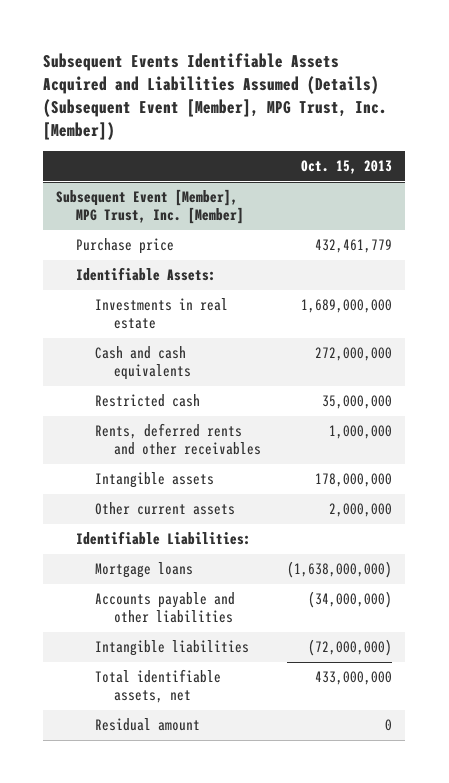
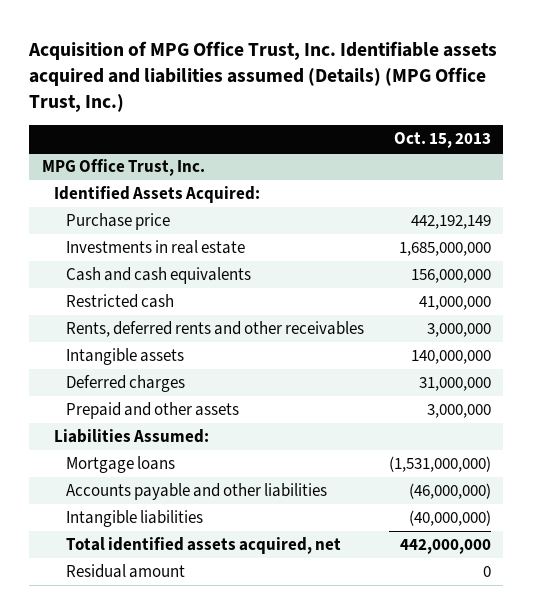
[43,52,388,141] Subsequent Events Identifiable Assets Acquired and Liabilities Assumed (Details) (Subsequent Event [Member], MPG Trust, Inc. [Member]) -> [28,40,498,113] Acquisition of MPG Office Trust, Inc. Identifiable assets acquired and liabilities assumed (Details) (MPG Office Trust, Inc.)
[56,189,244,225] Subsequent Event [Member], MPG Trust, Inc. [Member] -> none
[75,267,216,282] Identifiable Assets: -> none
none -> [41,159,205,177] MPG Office Trust, Inc.
none -> [53,186,260,204] Identified Assets Acquired:
[315,239,393,254] 432,461,779 -> [410,215,491,230] 442,192,149
[301,299,393,314] 1,689,000,000 -> [398,242,491,257] 1,685,000,000
[315,347,393,362] 272,000,000 -> [410,269,491,284] 156,000,000
[322,395,393,410] 35,000,000 -> [418,296,491,311] 41,000,000
[329,425,393,440] 1,000,000 -> [426,323,491,338] 3,000,000
[315,473,393,488] 178,000,000 -> [410,350,491,365] 140,000,000
none -> [66,375,186,393] Deferred charges
[95,502,236,516] Other current assets -> [66,402,240,420] Prepaid and other assets
[329,503,393,518] 2,000,000 -> [426,404,491,419] 3,000,000
[75,531,251,546] Identifiable Liabilities: -> [53,429,209,444] Liabilities Assumed:
[287,561,393,579] (1,638,000,000) -> [388,456,491,473] (1,531,000,000)
[308,591,393,609] (34,000,000) -> [408,483,491,500] (46,000,000)
[308,639,393,657] (72,000,000) -> [408,510,491,527] (40,000,000)
[95,669,222,704] Total identifiable assets, net -> [66,537,342,555] Total identified assets acquired, net
[315,671,393,686] 433,000,000 -> [399,539,491,555] 442,000,000

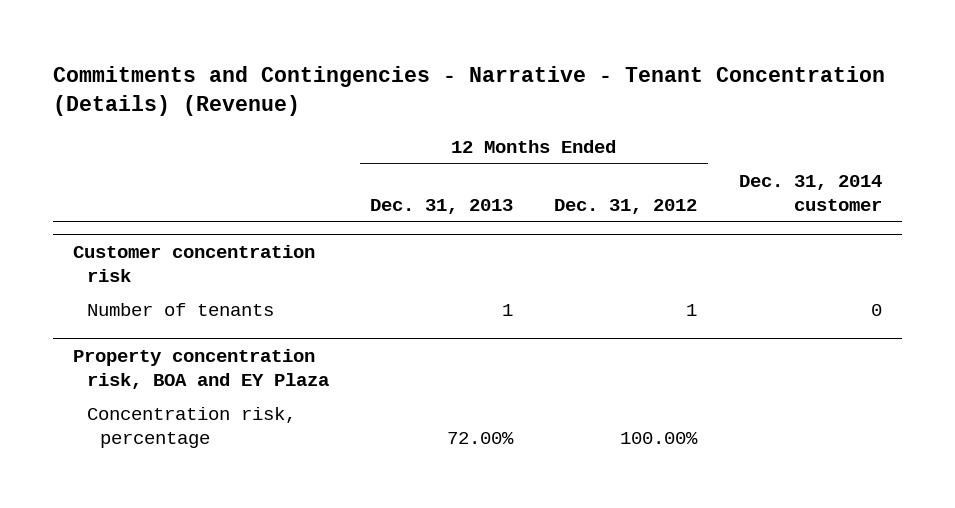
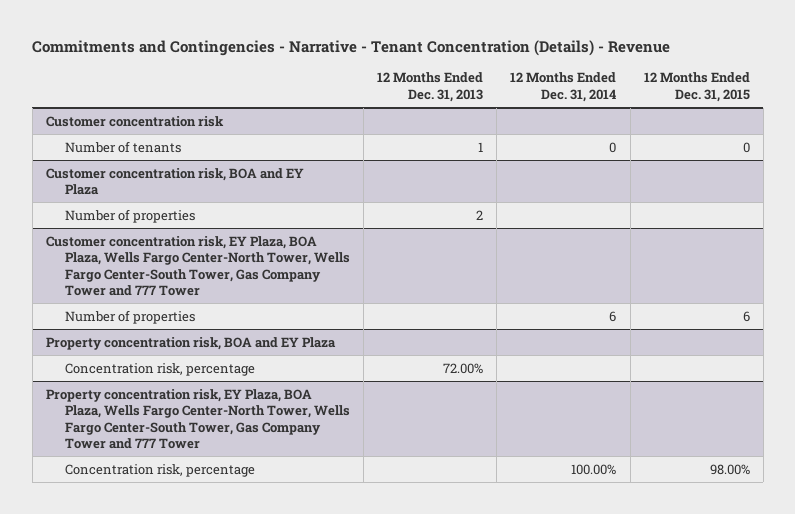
[52,65,885,117] Commitments and Contingencies - Narrative - Tenant Concentration (Details) (Revenue) -> [32,40,671,57] Commitments and Contingencies - Narrative - Tenant Concentration (Details) - Revenue
[554,199,698,215] Dec. 31, 2012 -> none
[738,175,882,212] Dec. 31, 2014 customer -> none
none -> [510,72,617,102] 12 Months Ended Dec. 31, 2014
none -> [643,72,750,102] 12 Months Ended Dec. 31, 2015
none -> [45,167,304,196] Customer concentration risk, BOA and EY Plaza
none -> [65,208,196,223] Number of properties
none -> [45,235,351,297] Customer concentration risk, EY Plaza, BOA Plaza, Wells Fargo Center-North Tower, Wells Fargo Center-South Tower, Gas Company Tower and 777 Tower
none -> [65,309,196,324] Number of properties
none -> [45,388,351,450] Property concentration risk, EY Plaza, BOA Plaza, Wells Fargo Center-North Tower, Wells Fargo Center-South Tower, Gas Company Tower and 777 Tower
none -> [65,463,256,477] Concentration risk, percentage

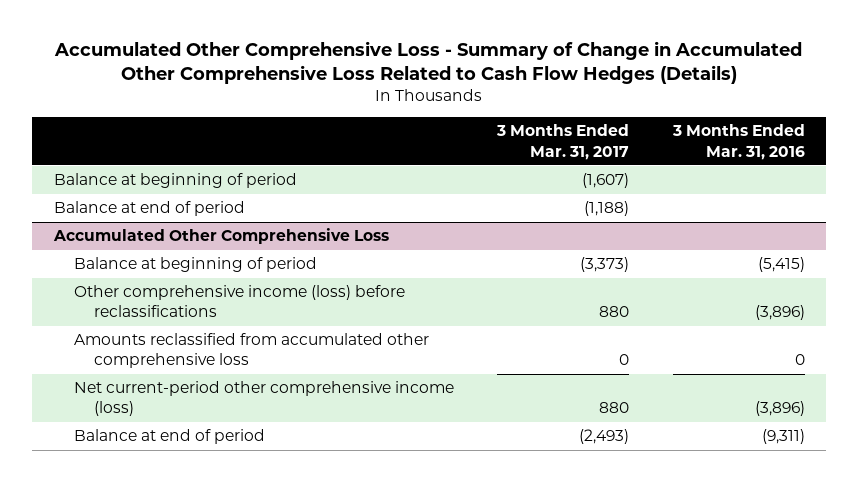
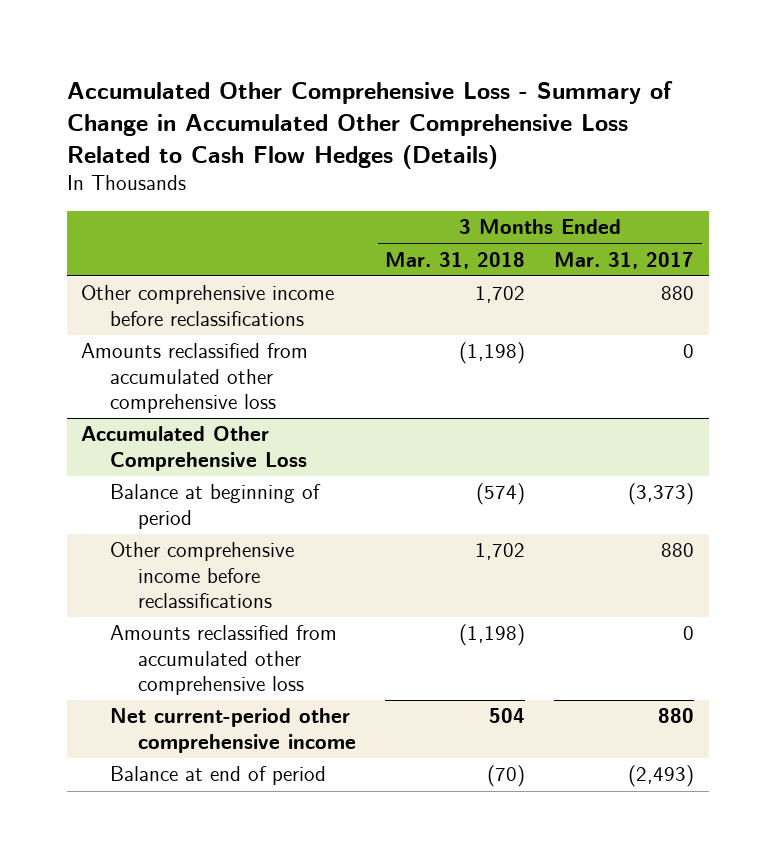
[671,124,805,160] 3 Months Ended Mar. 31, 2016 -> none
none -> [385,251,526,269] Mar. 31, 2018
[53,173,297,189] Balance at beginning of period -> none
[53,201,245,217] Balance at end of period -> none
none -> [81,285,335,326] Other comprehensive income before reclassifications
none -> [81,343,309,413] Amounts reclassified from accumulated other comprehensive loss
[73,285,405,318] Other comprehensive income (loss) before reclassifications -> [109,542,294,608] Other comprehensive income before reclassifications
[73,381,454,417] Net current-period other comprehensive income (loss) -> [109,708,357,753] Net current-period other comprehensive income

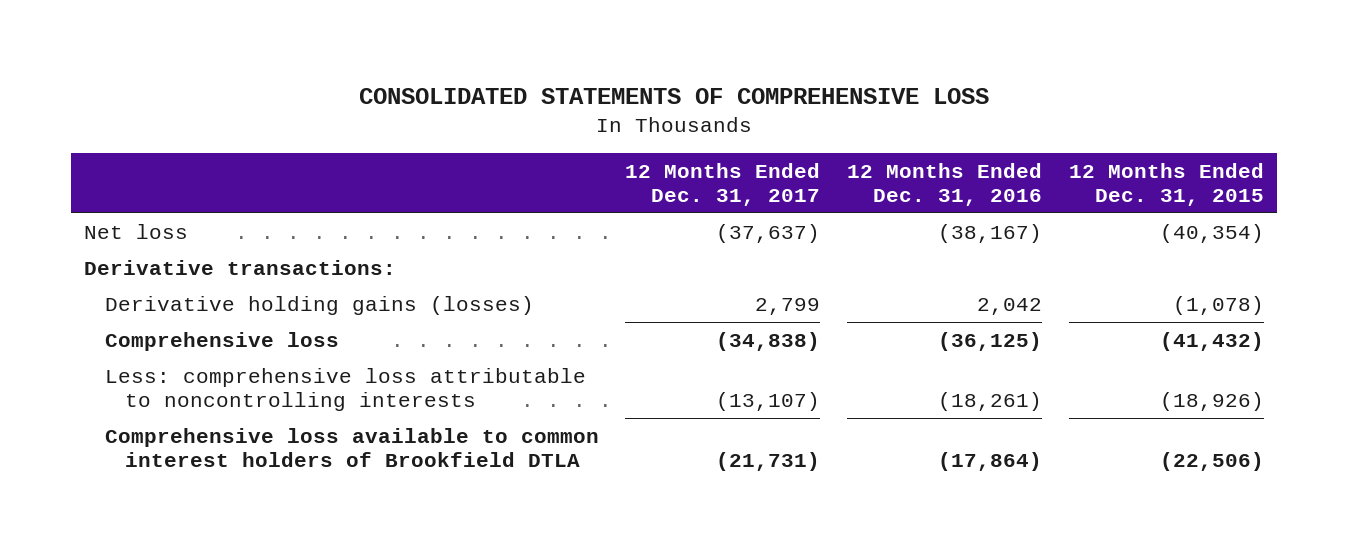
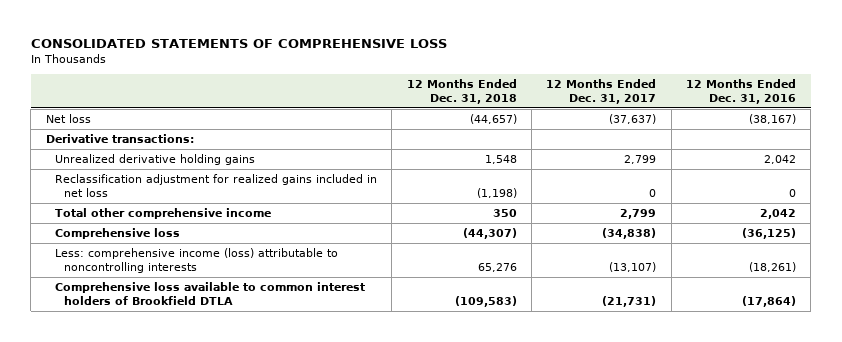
[1068,162,1264,206] 12 Months Ended Dec. 31, 2015 -> none
none -> [406,79,517,104] 12 Months Ended Dec. 31, 2018
none -> [54,154,255,166] Unrealized derivative holding gains
none -> [54,174,377,197] Reclassification adjustment for realized gains included in net loss
[104,295,534,315] Derivative holding gains (losses) -> [54,208,271,220] Total other comprehensive income
[104,367,586,412] Less: comprehensive loss attributable to noncontrolling interests -> [54,248,338,273] Less: comprehensive income (loss) attributable to noncontrolling interests

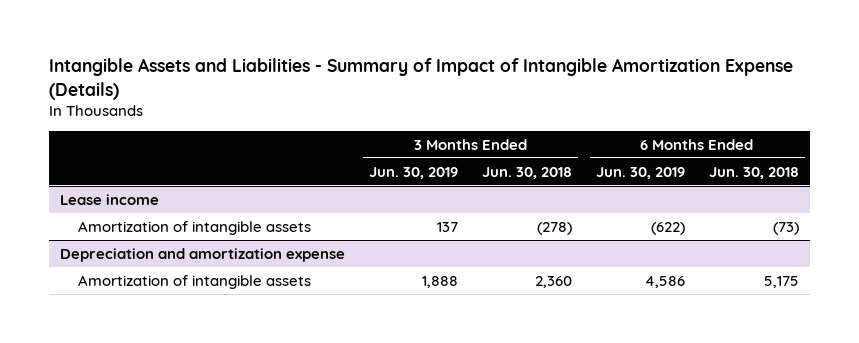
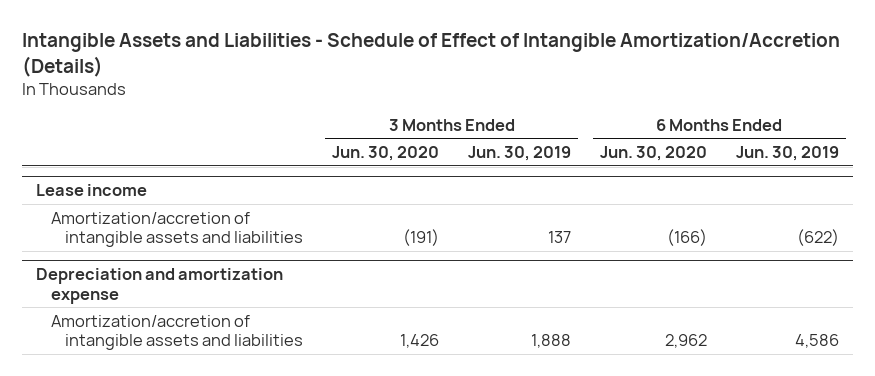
[48,58,793,100] Intangible Assets and Liabilities - Summary of Impact of Intangible Amortization Expense (Details) -> [21,33,840,77] Intangible Assets and Liabilities - Schedule of Effect of Intangible Amortization/Accretion (Details)
[482,166,573,179] Jun. 30, 2018 -> none
[708,166,799,179] Jun. 30, 2018 -> none
none -> [332,146,440,162] Jun. 30, 2020
none -> [599,146,707,162] Jun. 30, 2020
[77,220,311,235] Amortization of intangible assets -> [50,211,304,247] Amortization/accretion of intangible assets and liabilities
[77,274,311,289] Amortization of intangible assets -> [50,314,304,350] Amortization/accretion of intangible assets and liabilities

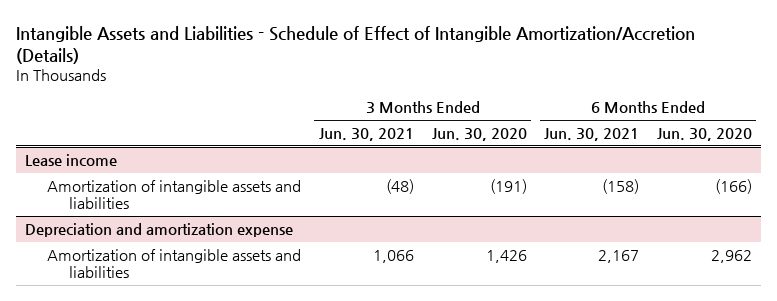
[468,146,572,162] Jun. 30, 2019 -> none
[735,146,839,162] Jun. 30, 2019 -> none
none -> [318,128,414,142] Jun. 30, 2021
none -> [544,128,640,142] Jun. 30, 2021
[50,211,304,247] Amortization/accretion of intangible assets and liabilities -> [46,179,301,210] Amortization of intangible assets and liabilities
[50,314,304,350] Amortization/accretion of intangible assets and liabilities -> [46,248,301,279] Amortization of intangible assets and liabilities

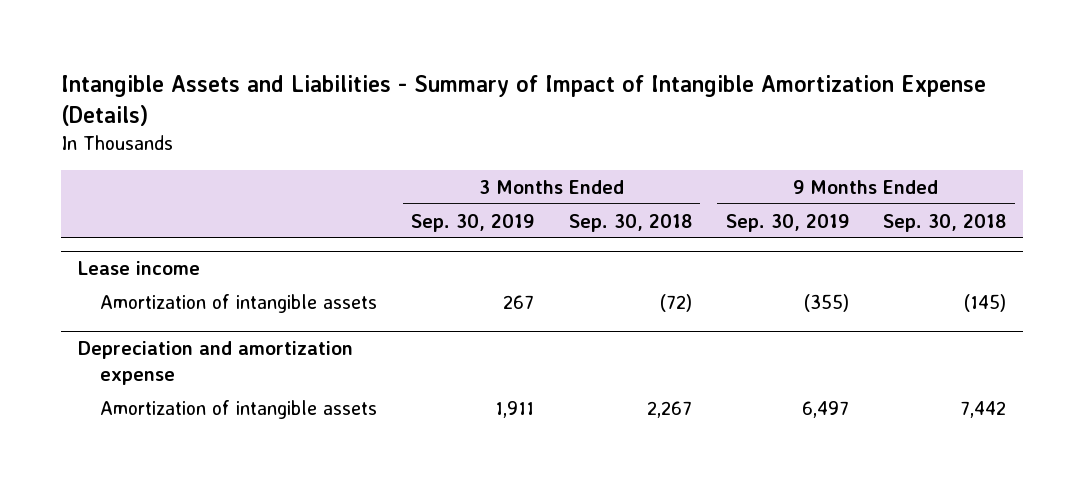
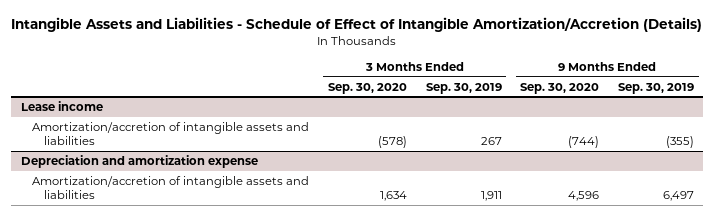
[61,75,987,127] Intangible Assets and Liabilities - Summary of Impact of Intangible Amortization Expense (Details) -> [11,17,703,33] Intangible Assets and Liabilities - Schedule of Effect of Intangible Amortization/Accretion (Details)
[568,213,692,232] Sep. 30, 2018 -> none
[883,213,1007,232] Sep. 30, 2018 -> none
none -> [327,82,407,94] Sep. 30, 2020
none -> [520,82,600,94] Sep. 30, 2020
[100,293,378,313] Amortization of intangible assets -> [32,121,310,146] Amortization/accretion of intangible assets and liabilities
[100,399,378,419] Amortization of intangible assets -> [32,175,310,200] Amortization/accretion of intangible assets and liabilities

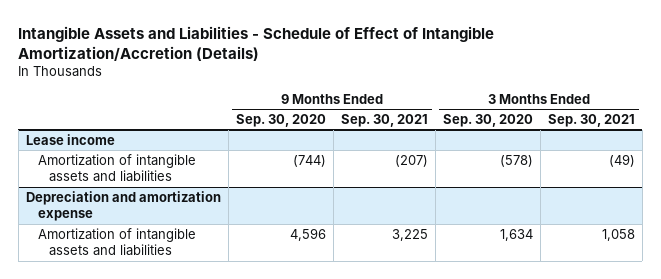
[425,82,502,94] Sep. 30, 2019 -> none
[617,82,694,94] Sep. 30, 2019 -> none
none -> [340,114,428,128] Sep. 30, 2021
none -> [547,114,635,128] Sep. 30, 2021
[32,121,310,146] Amortization/accretion of intangible assets and liabilities -> [37,153,196,183] Amortization of intangible assets and liabilities
[32,175,310,200] Amortization/accretion of intangible assets and liabilities -> [37,227,196,257] Amortization of intangible assets and liabilities

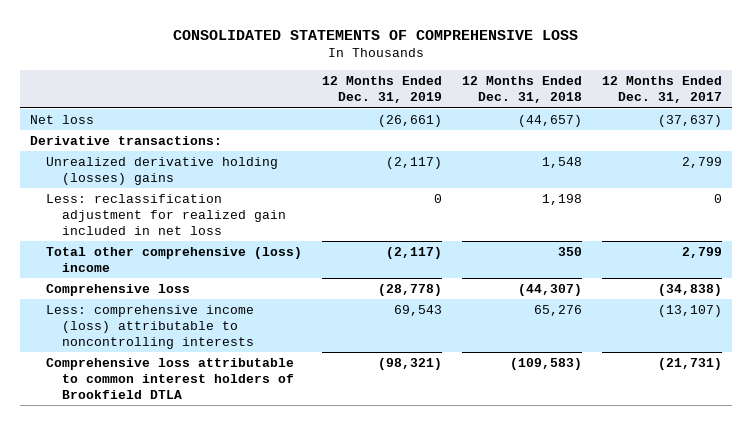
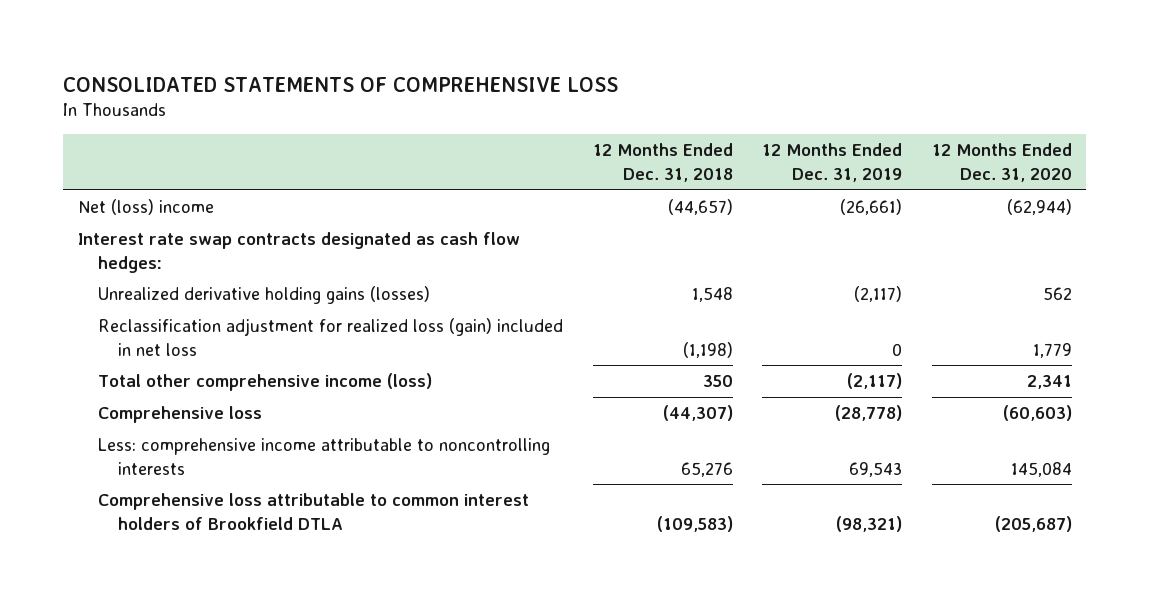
[601,76,722,104] 12 Months Ended Dec. 31, 2017 -> none
none -> [931,143,1072,182] 12 Months Ended Dec. 31, 2020
[29,114,94,124] Net loss -> [78,199,215,216] Net (loss) income
[29,135,222,145] Derivative transactions: -> [78,232,521,273] Interest rate swap contracts designated as cash flow hedges:
[45,156,278,185] Unrealized derivative holding (losses) gains -> [98,286,431,305] Unrealized derivative holding gains (losses)
[45,193,287,235] Less: reclassification adjustment for realized gain included in net loss -> [98,318,564,356] Reclassification adjustment for realized loss (gain) included in net loss
[541,193,582,205] 1,198 -> [682,341,733,358] (1,198)
[45,246,302,272] Total other comprehensive (loss) income -> [98,373,433,392] Total other comprehensive income (loss)
[45,304,255,349] Less: comprehensive income (loss) attributable to noncontrolling interests -> [98,438,551,475] Less: comprehensive income attributable to noncontrolling interests

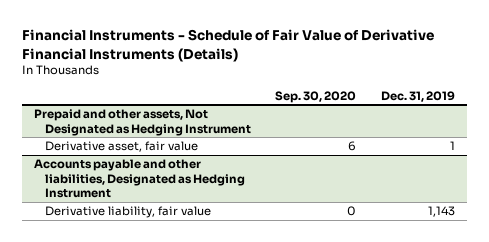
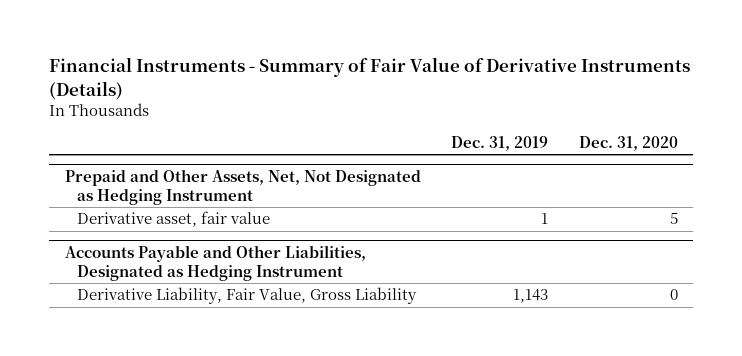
[22,29,435,62] Financial Instruments - Schedule of Fair Value of Derivative Financial Instruments (Details) -> [49,57,691,100] Financial Instruments - Summary of Fair Value of Derivative Instruments (Details)
[275,90,357,103] Sep. 30, 2020 -> none
none -> [578,136,678,152] Dec. 31, 2020
[34,109,251,136] Prepaid and other assets, Not Designated as Hedging Instrument -> [64,168,421,205] Prepaid and Other Assets, Net, Not Designated as Hedging Instrument
[34,159,245,198] Accounts payable and other liabilities, Designated as Hedging Instrument -> [64,244,366,281] Accounts Payable and Other Liabilities, Designated as Hedging Instrument
[44,206,211,219] Derivative liability, fair value -> [77,287,418,305] Derivative Liability, Fair Value, Gross Liability

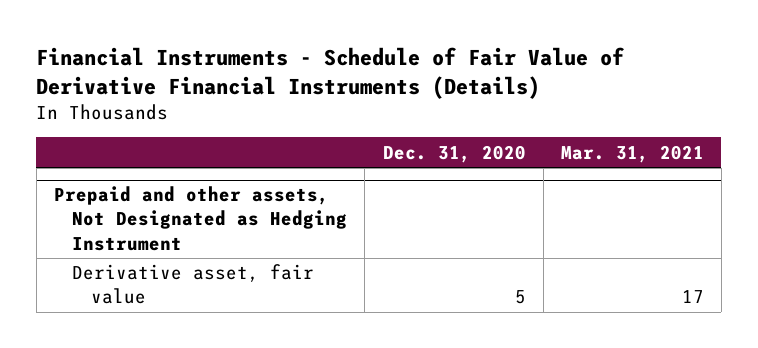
[49,57,691,100] Financial Instruments - Summary of Fair Value of Derivative Instruments (Details) -> [36,46,625,99] Financial Instruments - Schedule of Fair Value of Derivative Financial Instruments (Details)
[451,136,549,152] Dec. 31, 2019 -> none
none -> [560,144,704,163] Mar. 31, 2021
[64,168,421,205] Prepaid and Other Assets, Net, Not Designated as Hedging Instrument -> [53,186,348,251] Prepaid and other assets, Not Designated as Hedging Instrument
[64,244,366,281] Accounts Payable and Other Liabilities, Designated as Hedging Instrument -> none
[77,287,418,305] Derivative Liability, Fair Value, Gross Liability -> none

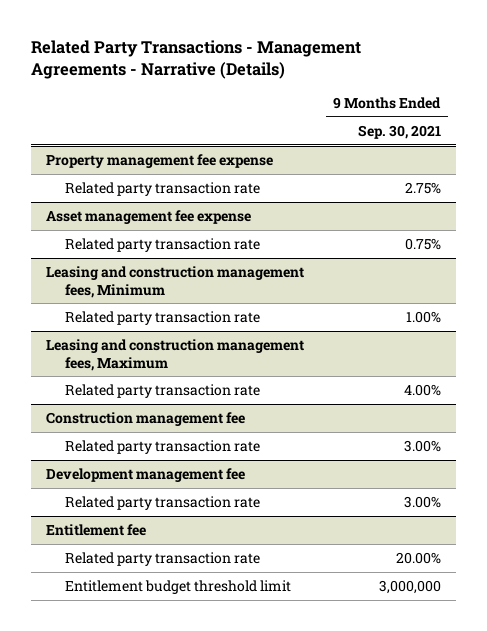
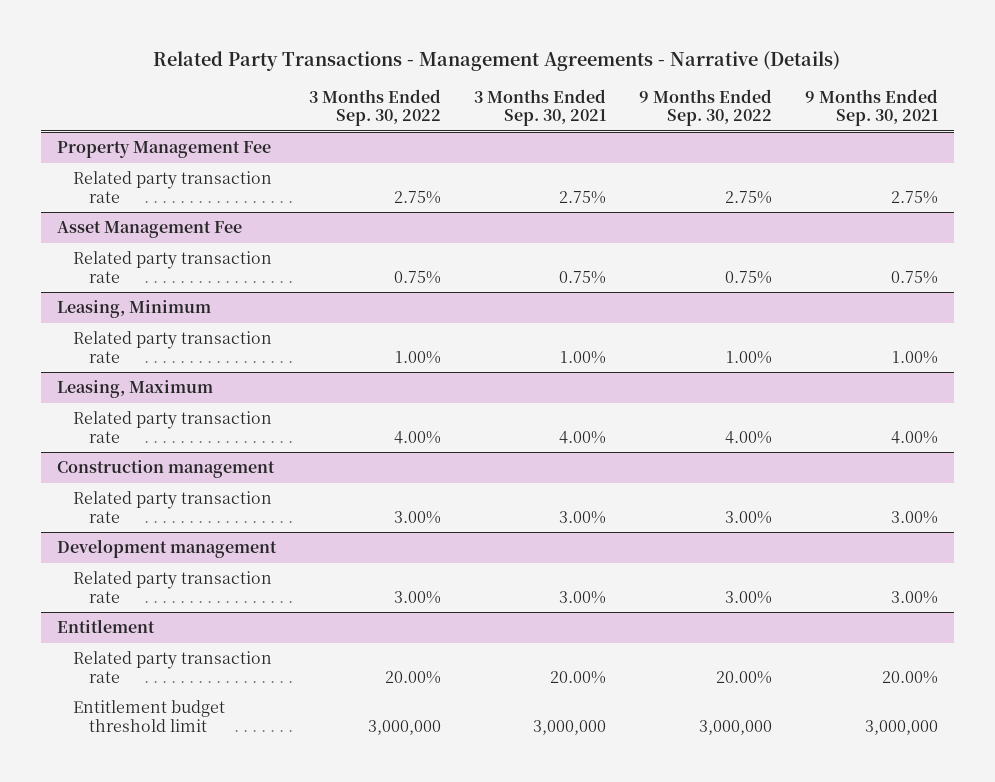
none -> [309,88,442,126] 3 Months Ended Sep. 30, 2022
none -> [473,88,606,126] 3 Months Ended Sep. 30, 2021
none -> [638,88,772,126] 9 Months Ended Sep. 30, 2022
[45,153,273,168] Property management fee expense -> [57,141,272,159] Property Management Fee
[45,209,251,224] Asset management fee expense -> [57,221,243,239] Asset Management Fee
[45,265,304,298] Leasing and construction management fees, Minimum -> none
none -> [57,300,212,319] Leasing, Minimum
[45,338,304,371] Leasing and construction management fees, Maximum -> none
none -> [57,380,214,399] Leasing, Maximum
[45,411,245,426] Construction management fee -> [57,460,276,479] Construction management
[45,467,245,482] Development management fee -> [57,539,278,559] Development management
[45,523,146,536] Entitlement fee -> [57,619,156,634] Entitlement

